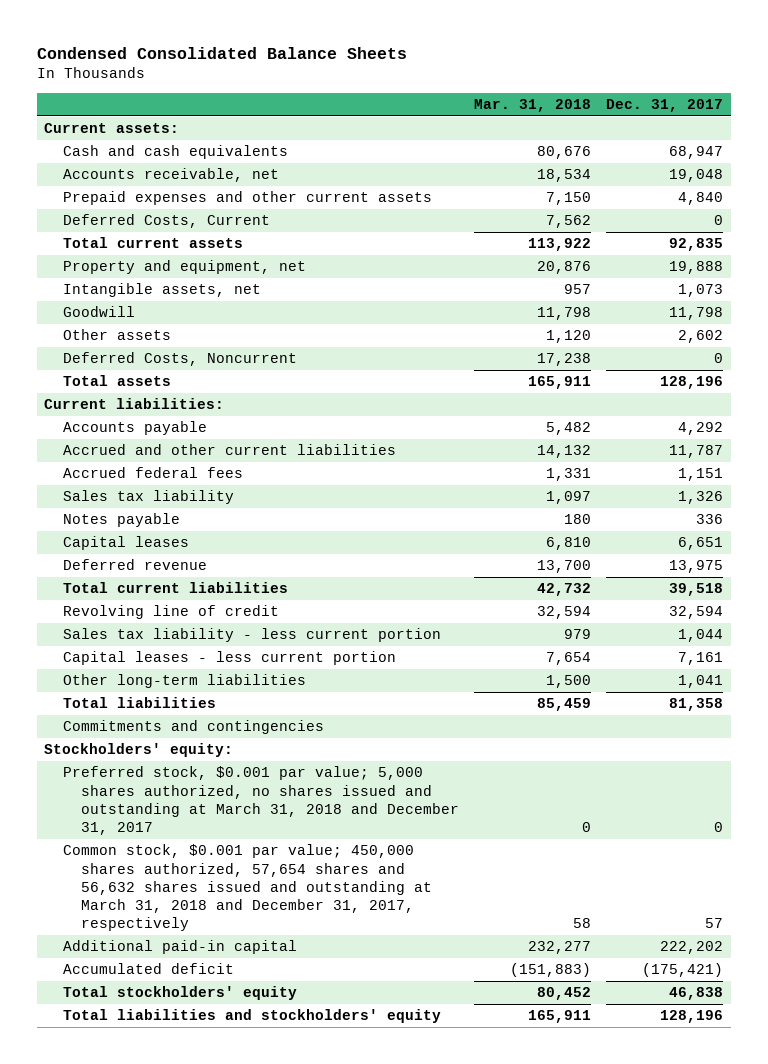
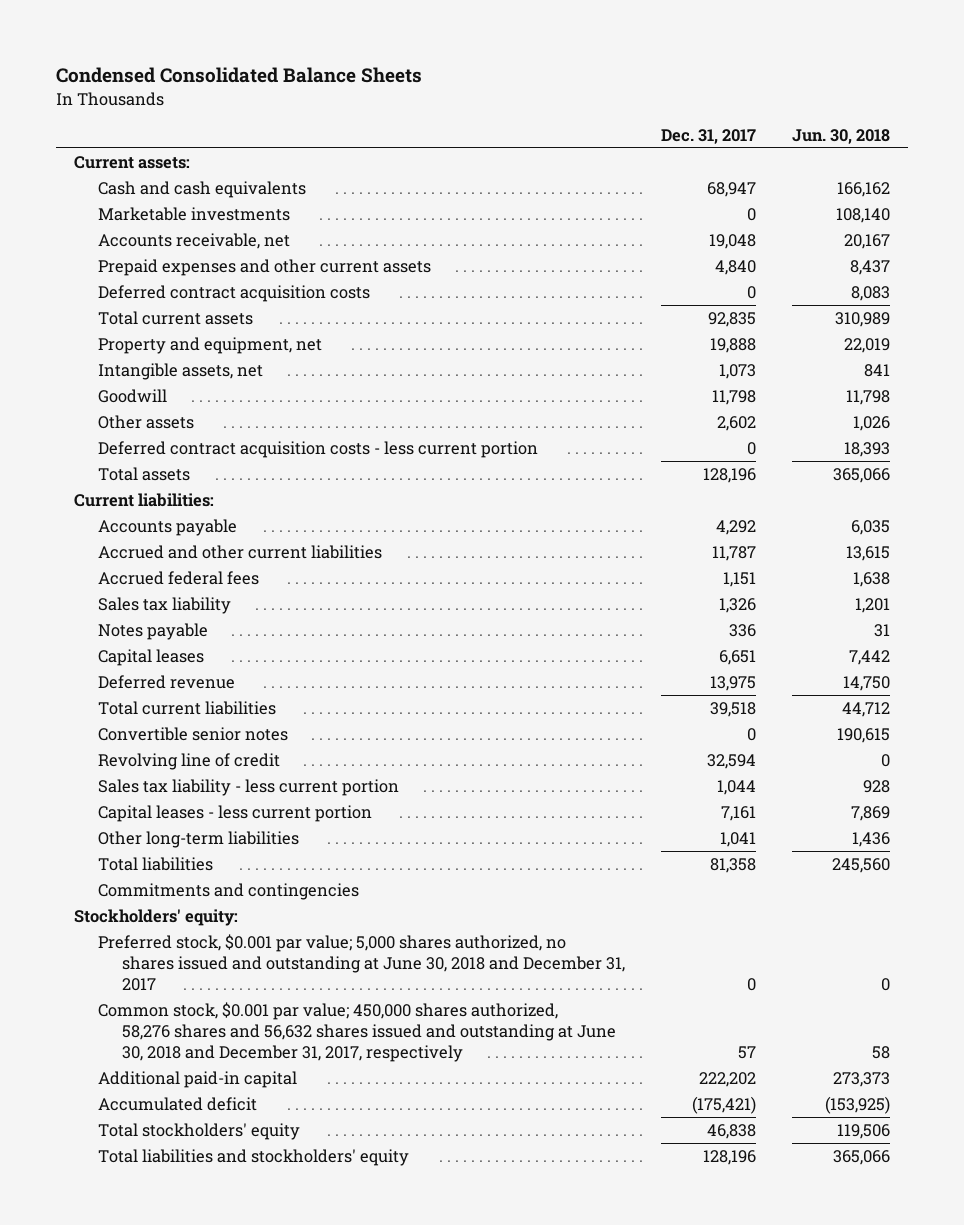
[474,99,592,113] Mar. 31, 2018 -> none
none -> [791,128,890,144] Jun. 30, 2018
none -> [98,207,291,222] Marketable investments
[62,214,270,229] Deferred Costs, Current -> none
none -> [98,285,371,303] Deferred contract acquisition costs
[62,352,297,367] Deferred Costs, Noncurrent -> none
none -> [98,441,539,459] Deferred contract acquisition costs - less current portion
none -> [98,727,289,742] Convertible senior notes
[62,766,459,835] Preferred stock, $0.001 par value; 5,000 shares authorized, no shares issued and outstanding at March 31, 2018 and December 31, 2017 -> [98,934,625,992] Preferred stock, $0.001 par value; 5,000 shares authorized, no shares issued and outstanding at June 30, 2018 and December 31, 2017
[62,844,432,932] Common stock, $0.001 par value; 450,000 shares authorized, 57,654 shares and 56,632 shares issued and outstanding at March 31, 2018 and December 31, 2017, respectively -> [98,1002,616,1063] Common stock, $0.001 par value; 450,000 shares authorized, 58,276 shares and 56,632 shares issued and outstanding at June 30, 2018 and December 31, 2017, respectively

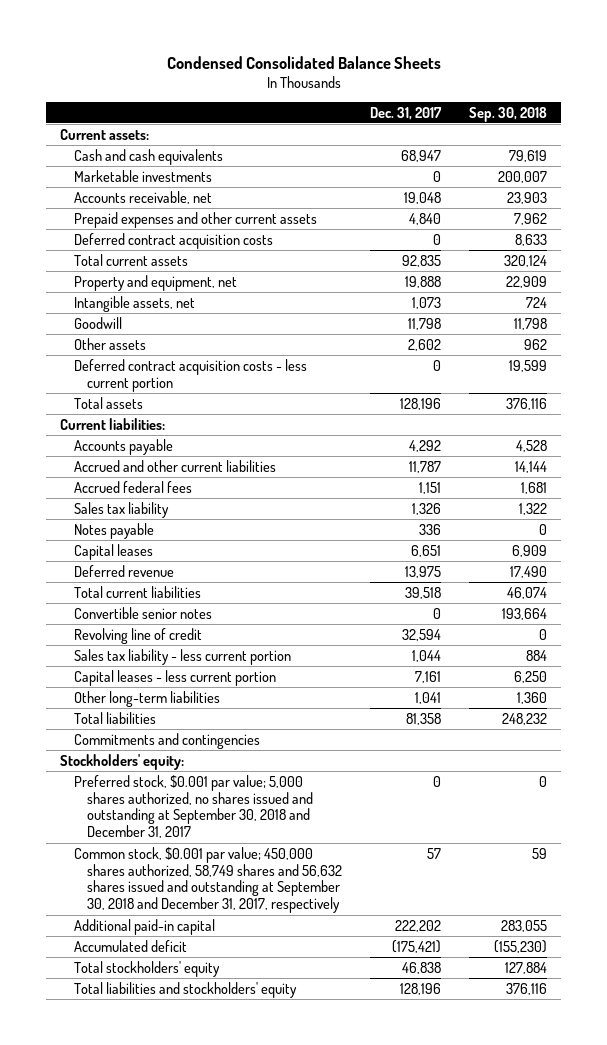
[791,128,890,144] Jun. 30, 2018 -> none
none -> [469,106,548,122] Sep. 30, 2018
[98,934,625,992] Preferred stock, $0.001 par value; 5,000 shares authorized, no shares issued and outstanding at June 30, 2018 and December 31, 2017 -> [73,774,314,839] Preferred stock, $0.001 par value; 5,000 shares authorized, no shares issued and outstanding at September 30, 2018 and December 31, 2017
[98,1002,616,1063] Common stock, $0.001 par value; 450,000 shares authorized, 58,276 shares and 56,632 shares issued and outstanding at June 30, 2018 and December 31, 2017, respectively -> [73,846,343,914] Common stock, $0.001 par value; 450,000 shares authorized, 58,749 shares and 56,632 shares issued and outstanding at September 30, 2018 and December 31, 2017, respectively

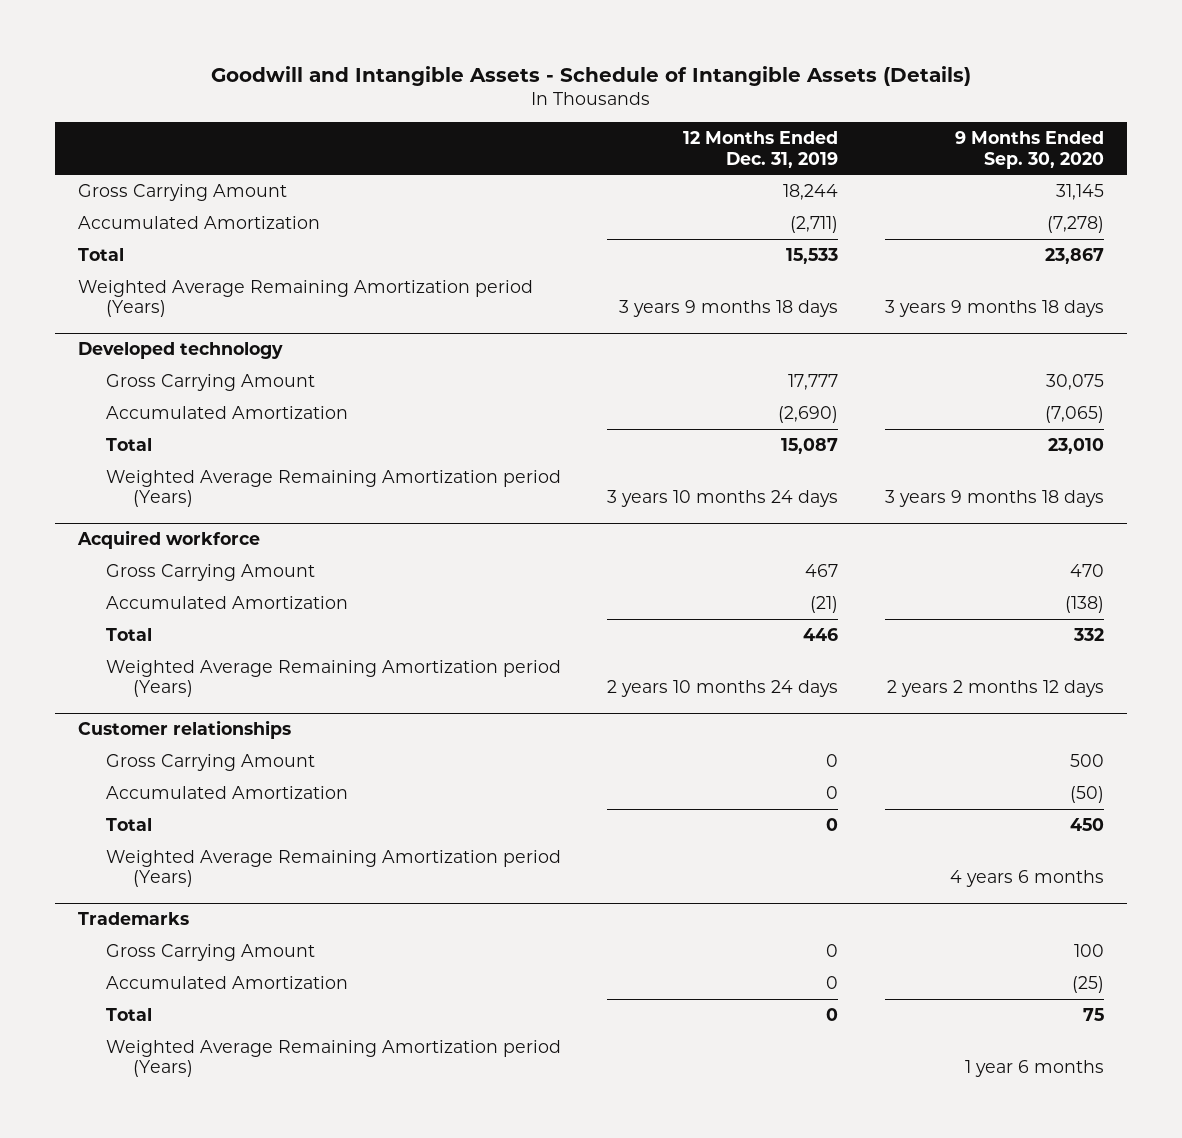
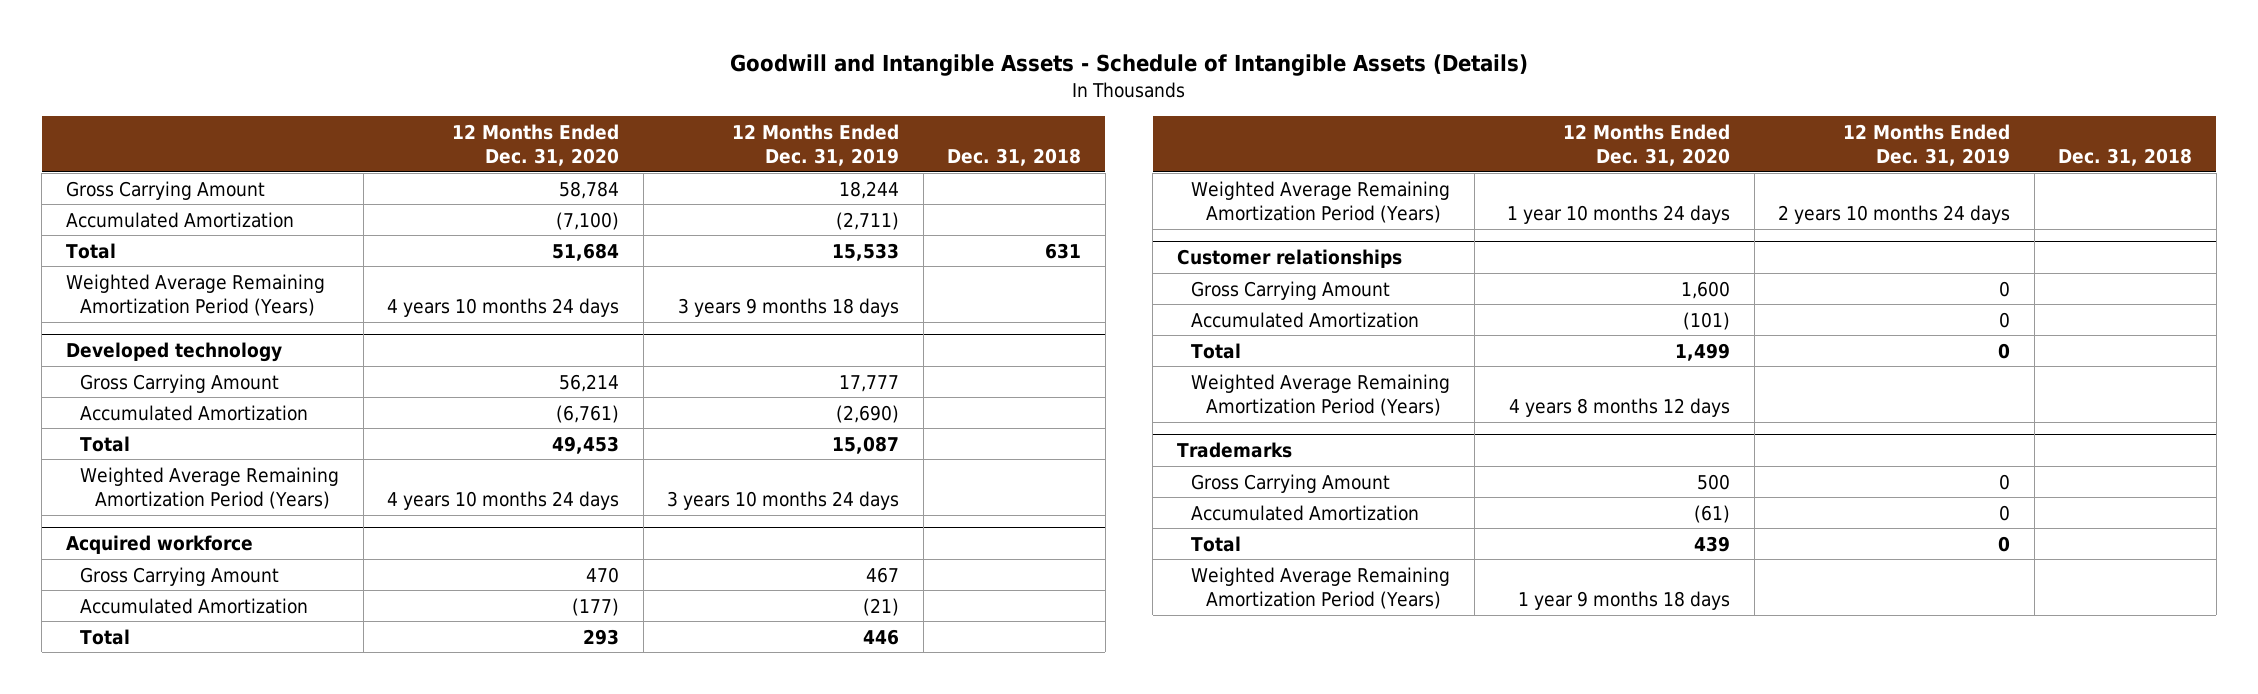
[955,131,1105,169] 9 Months Ended Sep. 30, 2020 -> none
none -> [452,123,620,166] 12 Months Ended Dec. 31, 2020
none -> [947,147,1082,166] Dec. 31, 2018
[78,279,534,318] Weighted Average Remaining Amortization period (Years) -> [65,273,325,316] Weighted Average Remaining Amortization Period (Years)
[105,469,561,508] Weighted Average Remaining Amortization period (Years) -> [80,466,340,509] Weighted Average Remaining Amortization Period (Years)
[105,659,561,698] Weighted Average Remaining Amortization period (Years) -> [1191,180,1451,223] Weighted Average Remaining Amortization Period (Years)
[105,849,561,888] Weighted Average Remaining Amortization period (Years) -> [1191,373,1451,416] Weighted Average Remaining Amortization Period (Years)
[105,1039,561,1078] Weighted Average Remaining Amortization period (Years) -> [1191,566,1451,609] Weighted Average Remaining Amortization Period (Years)

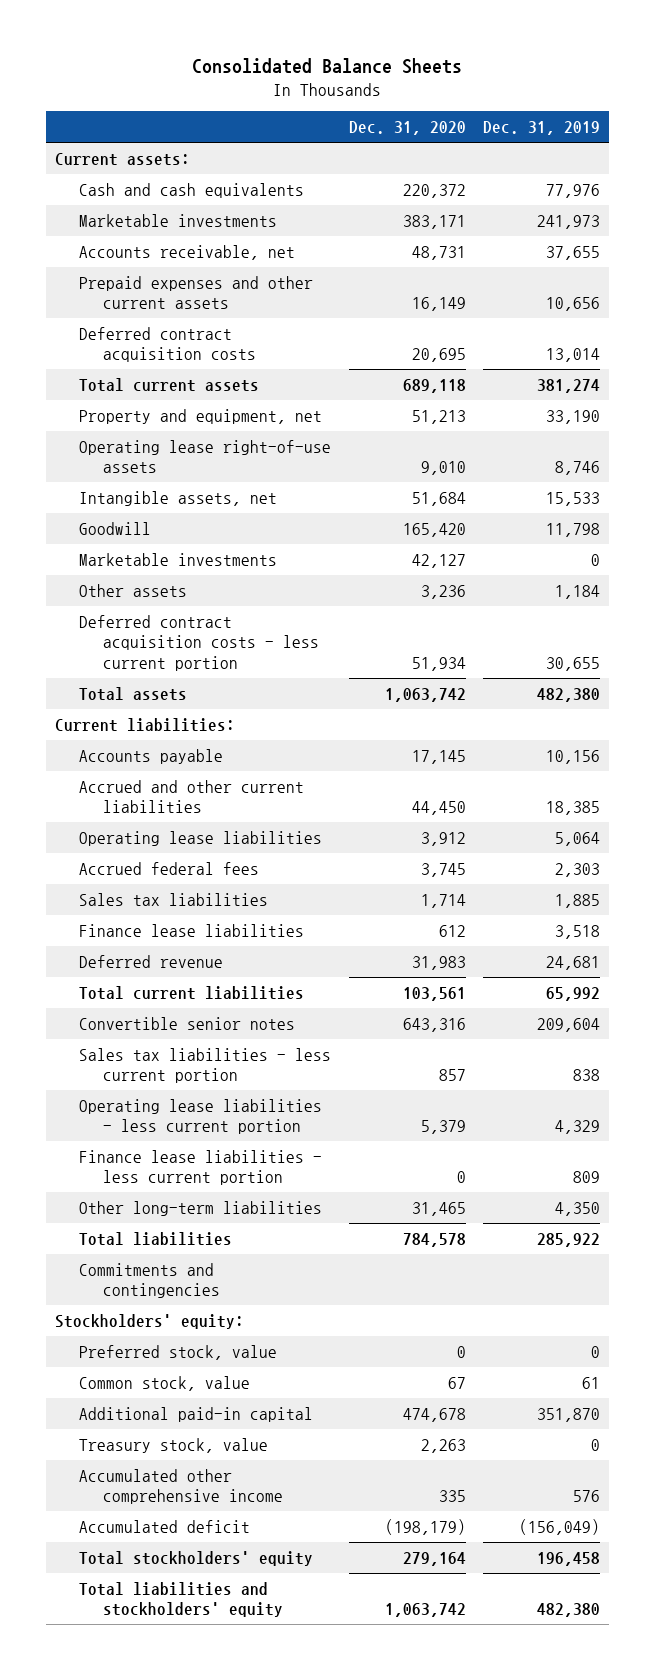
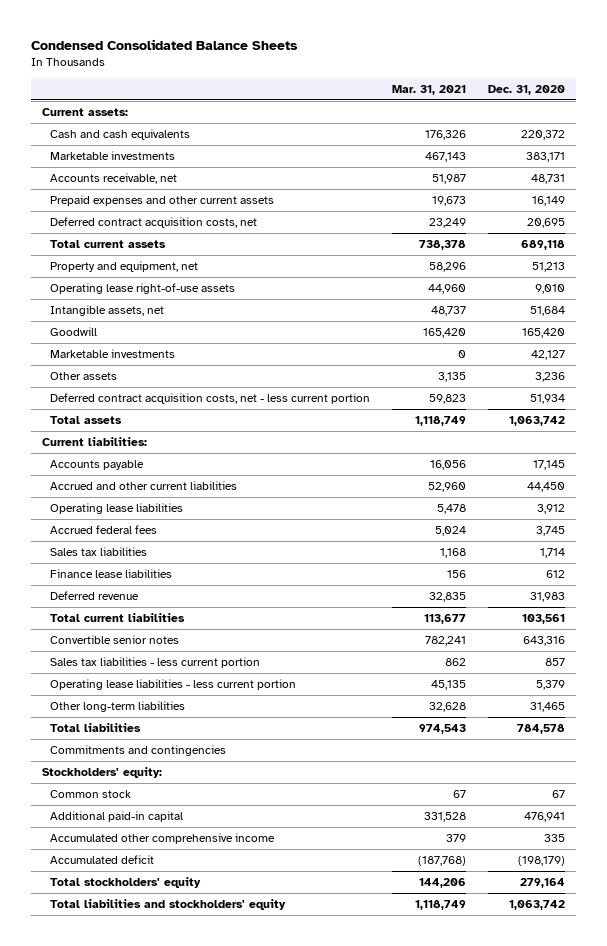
[192,57,463,74] Consolidated Balance Sheets -> [30,38,298,50] Condensed Consolidated Balance Sheets
[483,121,601,136] Dec. 31, 2019 -> none
none -> [392,84,467,95] Mar. 31, 2021
[78,326,257,363] Deferred contract acquisition costs -> [50,217,258,229] Deferred contract acquisition costs, net
[78,614,320,671] Deferred contract acquisition costs - less current portion -> [50,393,371,405] Deferred contract acquisition costs, net - less current portion
[78,1149,322,1186] Finance lease liabilities - less current portion -> none
[78,1344,277,1360] Preferred stock, value -> none
[78,1437,268,1453] Treasury stock, value -> none
[78,1375,250,1391] Common stock, value -> [50,790,132,799] Common stock
[402,1407,466,1422] 474,678 -> [524,812,566,823] 476,941

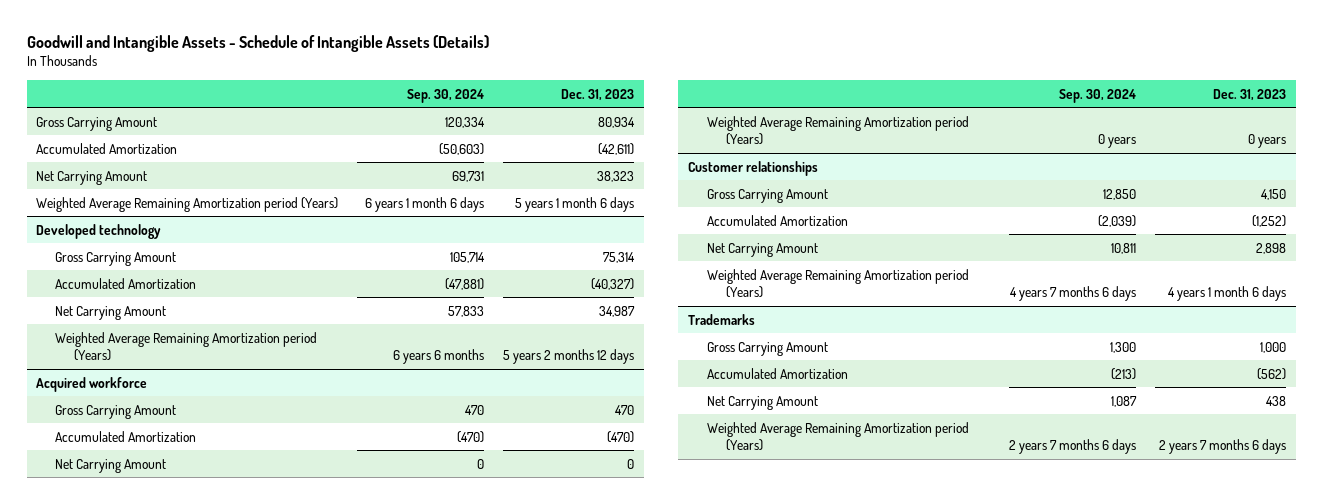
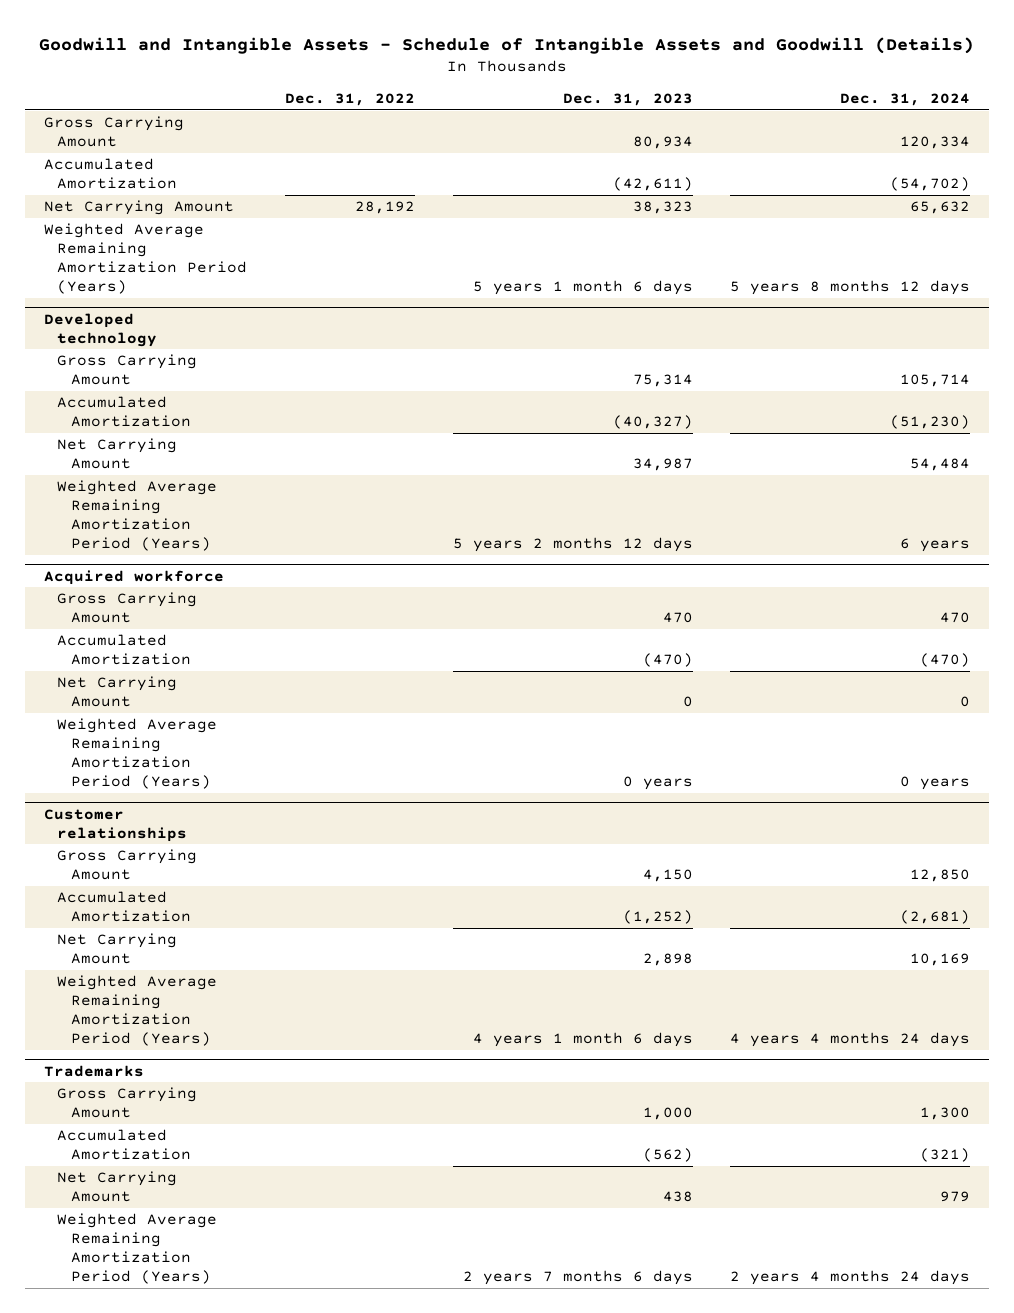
[26,34,489,52] Goodwill and Intangible Assets - Schedule of Intangible Assets (Details) -> [38,36,974,54] Goodwill and Intangible Assets - Schedule of Intangible Assets and Goodwill (Details)
[407,88,485,103] Sep. 30, 2024 -> none
none -> [284,93,415,107] Dec. 31, 2022
none -> [840,93,971,107] Dec. 31, 2024
[36,196,339,212] Weighted Average Remaining Amortization period (Years) -> [43,223,248,294] Weighted Average Remaining Amortization Period (Years)
[55,331,318,361] Weighted Average Remaining Amortization period (Years) -> [57,480,218,551] Weighted Average Remaining Amortization Period (Years)
[706,115,969,145] Weighted Average Remaining Amortization period (Years) -> [57,718,218,789] Weighted Average Remaining Amortization Period (Years)
[706,268,969,298] Weighted Average Remaining Amortization period (Years) -> [57,975,218,1046] Weighted Average Remaining Amortization Period (Years)
[706,421,969,451] Weighted Average Remaining Amortization period (Years) -> [57,1213,218,1284] Weighted Average Remaining Amortization Period (Years)

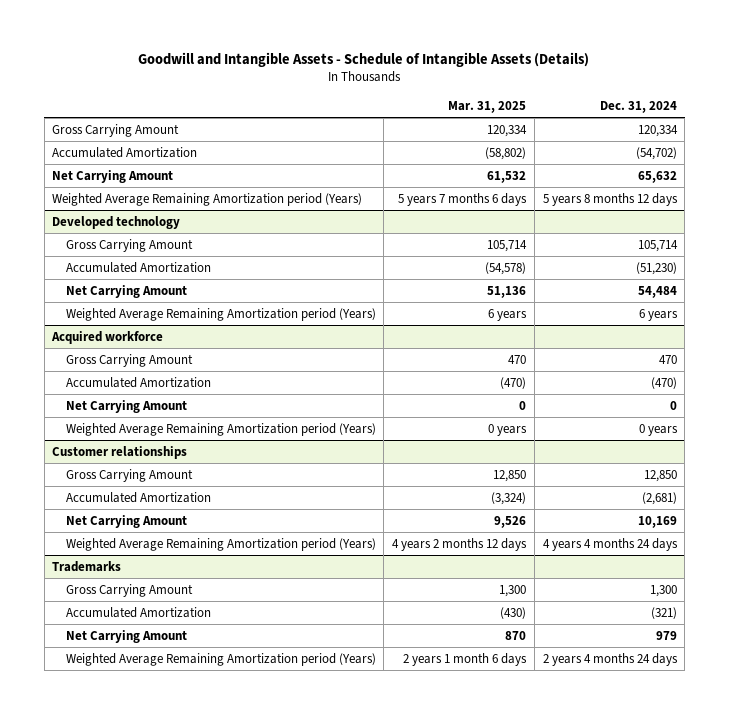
[38,36,974,54] Goodwill and Intangible Assets - Schedule of Intangible Assets and Goodwill (Details) -> [138,51,590,67] Goodwill and Intangible Assets - Schedule of Intangible Assets (Details)
[284,93,415,107] Dec. 31, 2022 -> none
[562,93,693,107] Dec. 31, 2023 -> none
none -> [448,100,527,113] Mar. 31, 2025
[43,223,248,294] Weighted Average Remaining Amortization Period (Years) -> [52,192,363,206] Weighted Average Remaining Amortization period (Years)
[57,480,218,551] Weighted Average Remaining Amortization Period (Years) -> [65,307,376,321] Weighted Average Remaining Amortization period (Years)
[57,718,218,789] Weighted Average Remaining Amortization Period (Years) -> [65,422,376,436] Weighted Average Remaining Amortization period (Years)
[57,975,218,1046] Weighted Average Remaining Amortization Period (Years) -> [65,537,376,551] Weighted Average Remaining Amortization period (Years)
[57,1213,218,1284] Weighted Average Remaining Amortization Period (Years) -> [65,652,376,666] Weighted Average Remaining Amortization period (Years)

